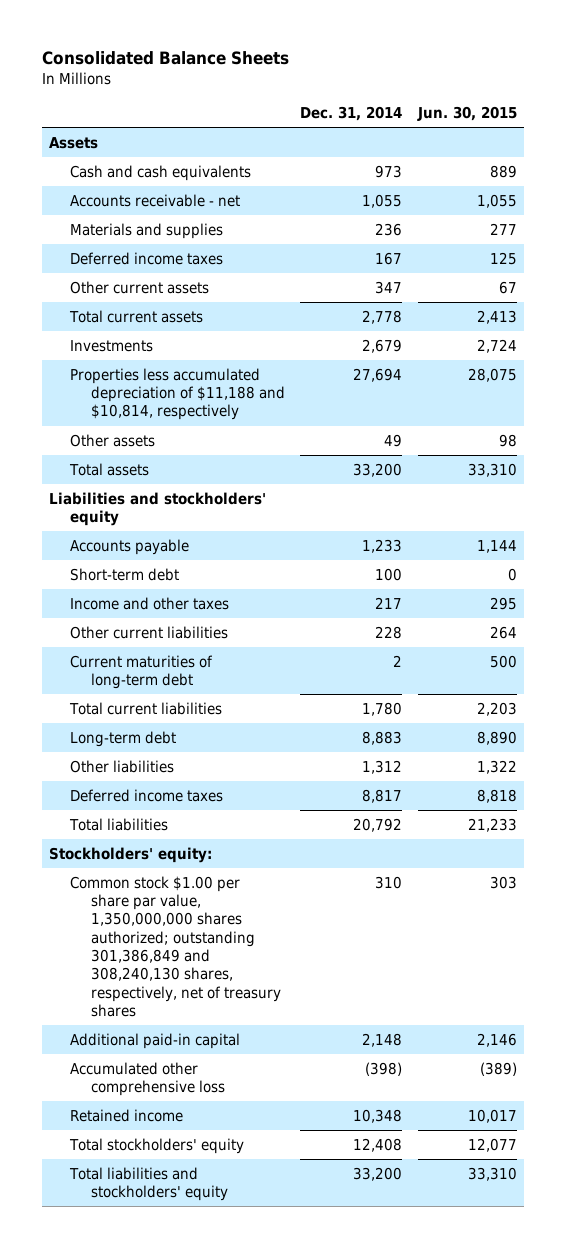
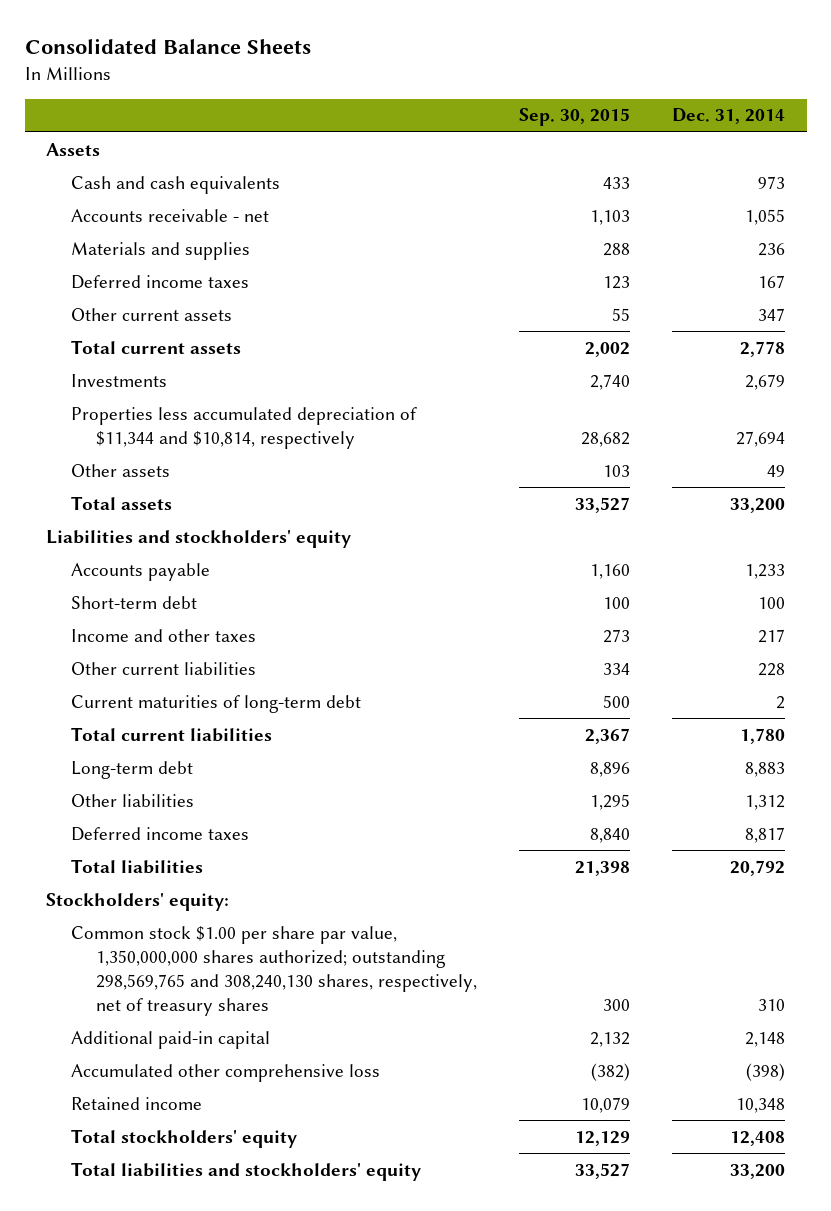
[416,105,517,121] Jun. 30, 2015 -> none
none -> [519,108,631,127] Sep. 30, 2015
[70,367,285,421] Properties less accumulated depreciation of $11,188 and $10,814, respectively -> [70,406,417,449] Properties less accumulated depreciation of $11,344 and $10,814, respectively
[70,875,281,1018] Common stock $1.00 per share par value, 1,350,000,000 shares authorized; outstanding 301,386,849 and 308,240,130 shares, respectively, net of treasury shares -> [70,925,477,1016] Common stock $1.00 per share par value, 1,350,000,000 shares authorized; outstanding 298,569,765 and 308,240,130 shares, respectively, net of treasury shares

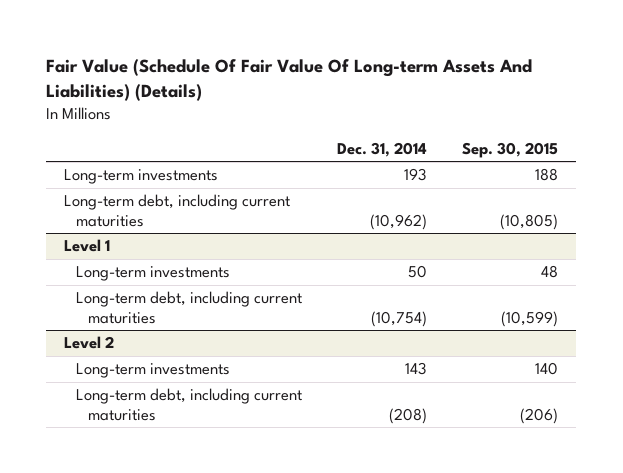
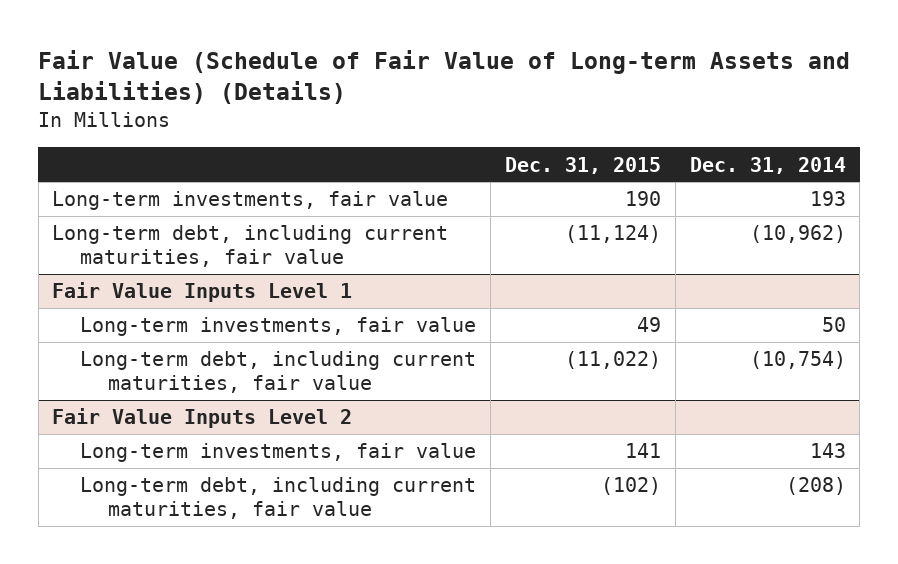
[46,58,533,102] Fair Value (Schedule Of Fair Value Of Long-term Assets And Liabilities) (Details) -> [38,50,851,105] Fair Value (Schedule of Fair Value of Long-term Assets and Liabilities) (Details)
[462,141,559,158] Sep. 30, 2015 -> none
none -> [504,156,661,174] Dec. 31, 2015
[64,169,219,185] Long-term investments -> [52,191,449,211] Long-term investments, fair value
[64,194,291,227] Long-term debt, including current maturities -> [52,225,449,267] Long-term debt, including current maturities, fair value
[64,239,111,253] Level 1 -> [52,282,353,303] Fair Value Inputs Level 1
[75,266,230,282] Long-term investments -> [80,317,477,337] Long-term investments, fair value
[75,291,302,324] Long-term debt, including current maturities -> [80,351,477,393] Long-term debt, including current maturities, fair value
[64,336,115,350] Level 2 -> [52,408,353,429] Fair Value Inputs Level 2
[75,363,230,379] Long-term investments -> [80,443,477,463] Long-term investments, fair value
[75,388,302,421] Long-term debt, including current maturities -> [80,477,477,519] Long-term debt, including current maturities, fair value

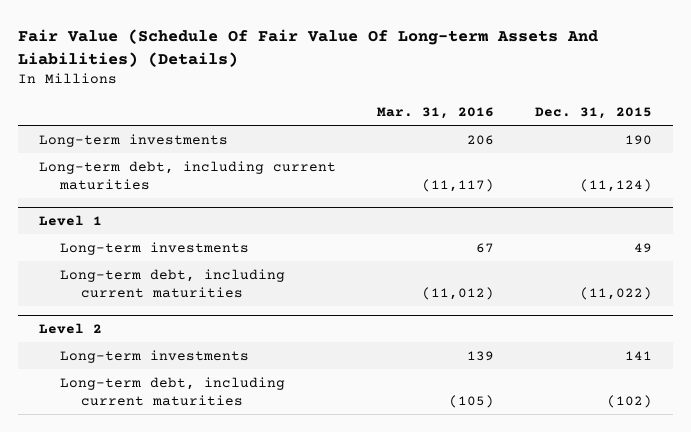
[38,50,851,105] Fair Value (Schedule of Fair Value of Long-term Assets and Liabilities) (Details) -> [17,28,598,67] Fair Value (Schedule Of Fair Value Of Long-term Assets And Liabilities) (Details)
[689,156,846,174] Dec. 31, 2014 -> none
none -> [376,106,494,119] Mar. 31, 2016
[52,191,449,211] Long-term investments, fair value -> [38,133,228,147] Long-term investments
[52,225,449,267] Long-term debt, including current maturities, fair value -> [38,160,336,190] Long-term debt, including current maturities
[52,282,353,303] Fair Value Inputs Level 1 -> [38,214,102,226] Level 1
[80,317,477,337] Long-term investments, fair value -> [59,241,249,255] Long-term investments
[80,351,477,393] Long-term debt, including current maturities, fair value -> [59,268,285,298] Long-term debt, including current maturities
[52,408,353,429] Fair Value Inputs Level 2 -> [38,322,102,334] Level 2
[80,443,477,463] Long-term investments, fair value -> [59,349,249,363] Long-term investments
[80,477,477,519] Long-term debt, including current maturities, fair value -> [59,376,285,406] Long-term debt, including current maturities

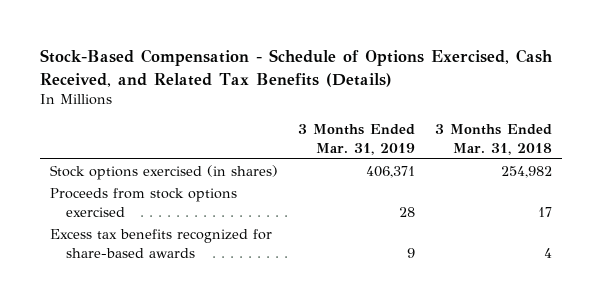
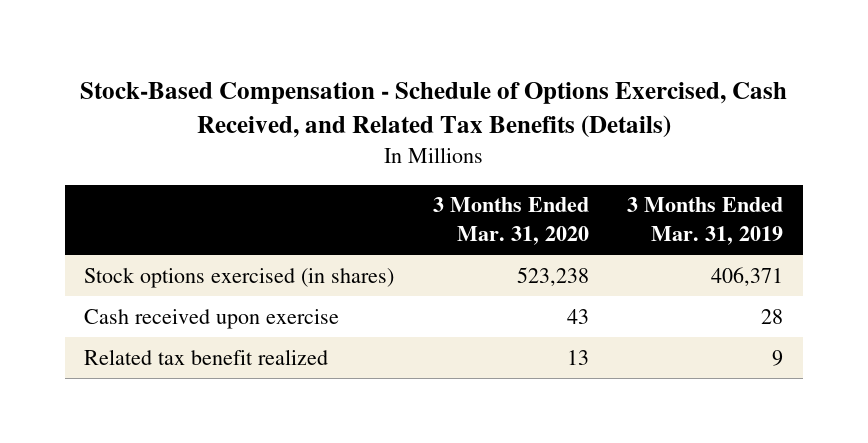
[435,124,553,155] 3 Months Ended Mar. 31, 2018 -> none
none -> [432,197,589,245] 3 Months Ended Mar. 31, 2020
[50,188,238,217] Proceeds from stock options exercised -> [84,308,340,329] Cash received upon exercise
[50,229,273,258] Excess tax benefits recognized for share-based awards -> [84,348,329,365] Related tax benefit realized

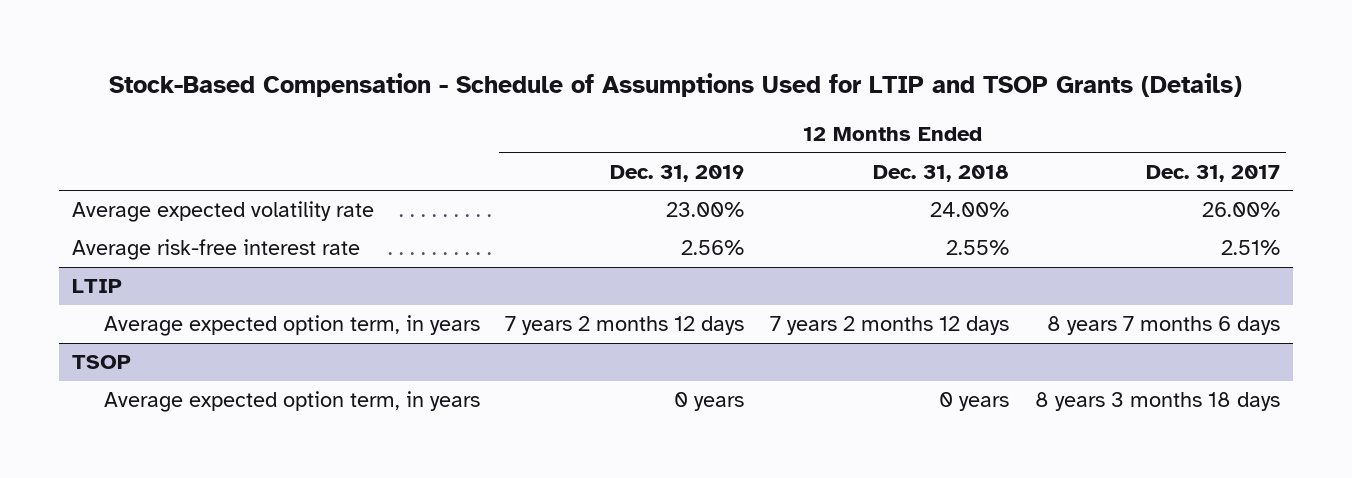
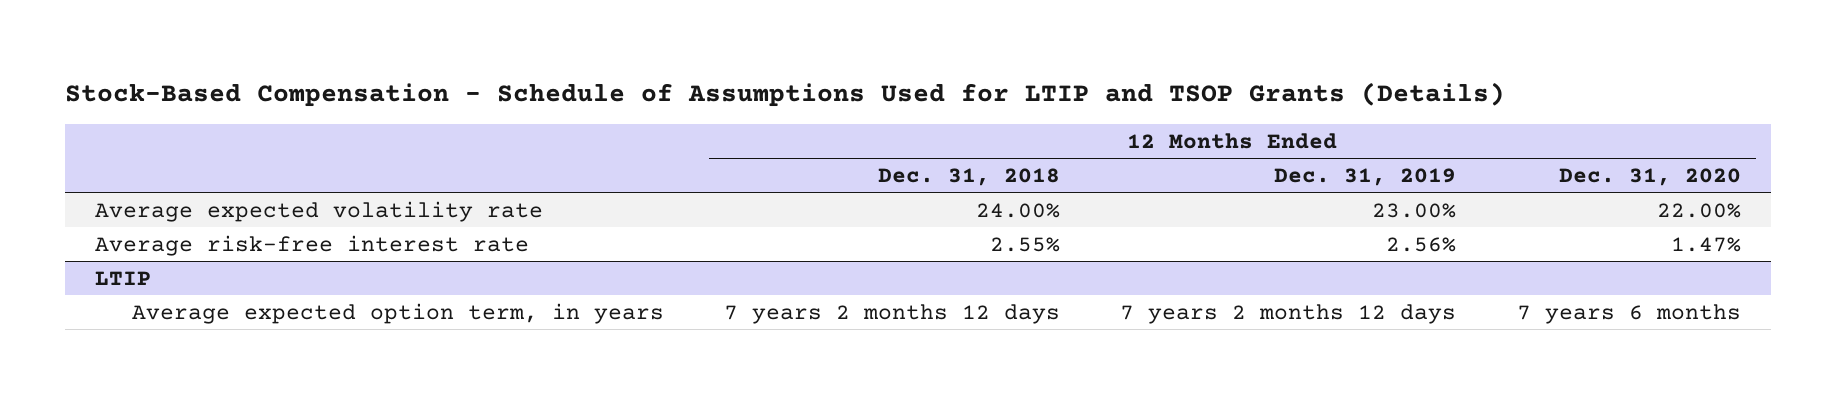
[1146,164,1281,182] Dec. 31, 2017 -> none
none -> [1558,167,1741,186] Dec. 31, 2020
[71,355,131,370] TSOP -> none
[103,391,480,413] Average expected option term, in years -> none

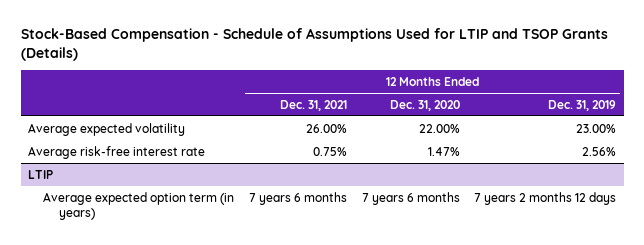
[878,167,1061,186] Dec. 31, 2018 -> none
none -> [279,99,347,111] Dec. 31, 2021
[95,200,544,222] Average expected volatility rate -> [28,122,186,136] Average expected volatility
[131,302,664,324] Average expected option term, in years -> [43,191,235,220] Average expected option term (in years)

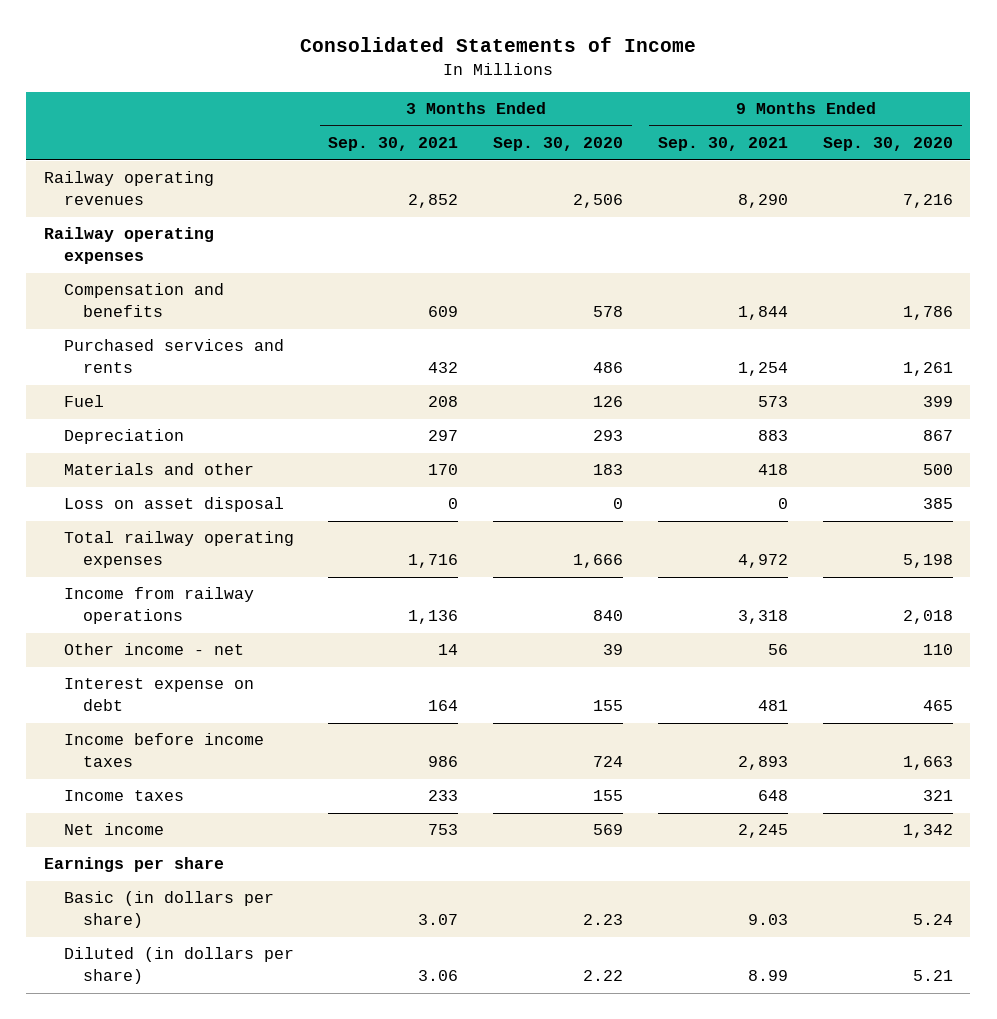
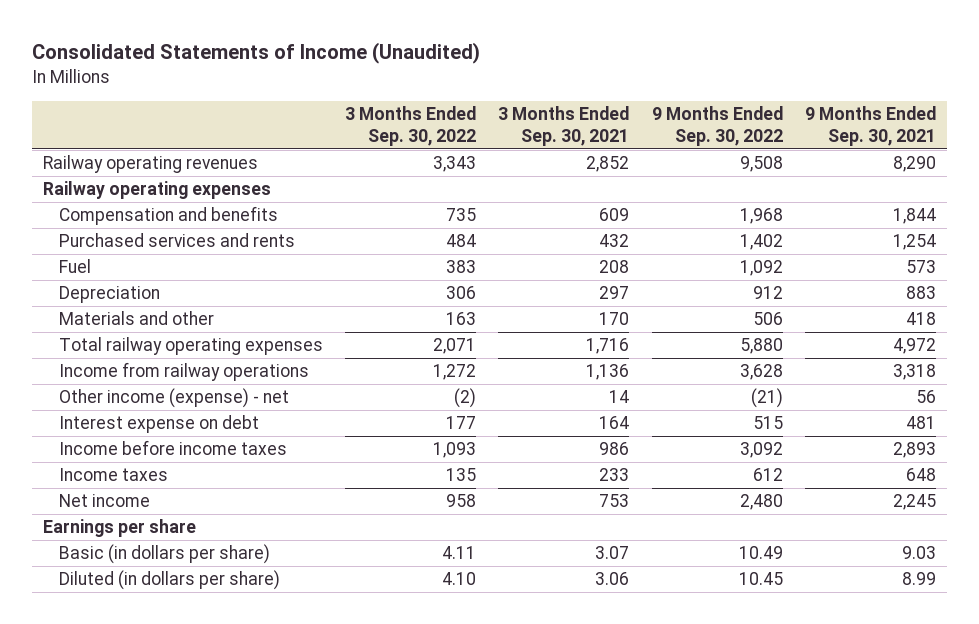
[300,37,697,53] Consolidated Statements of Income -> [32,42,481,65] Consolidated Statements of Income (Unaudited)
[493,137,624,152] Sep. 30, 2020 -> none
[822,137,953,152] Sep. 30, 2020 -> none
none -> [345,105,477,146] 3 Months Ended Sep. 30, 2022
none -> [651,105,783,146] 9 Months Ended Sep. 30, 2022
[63,497,284,513] Loss on asset disposal -> none
[63,643,244,656] Other income - net -> [59,388,290,409] Other income (expense) - net

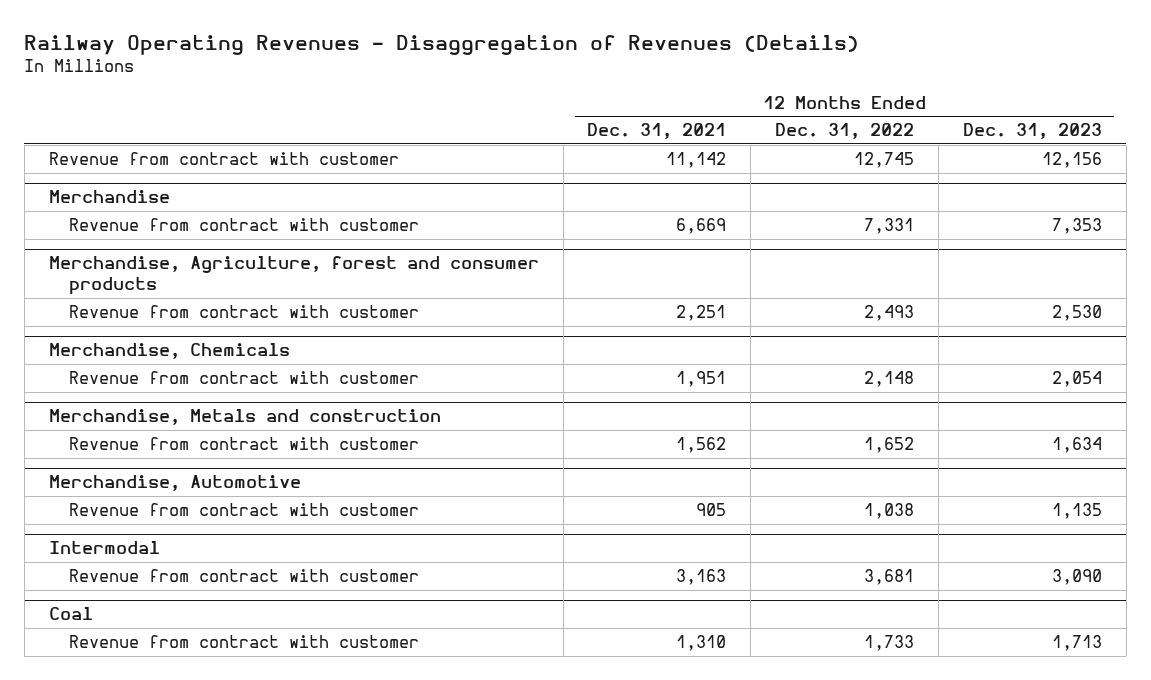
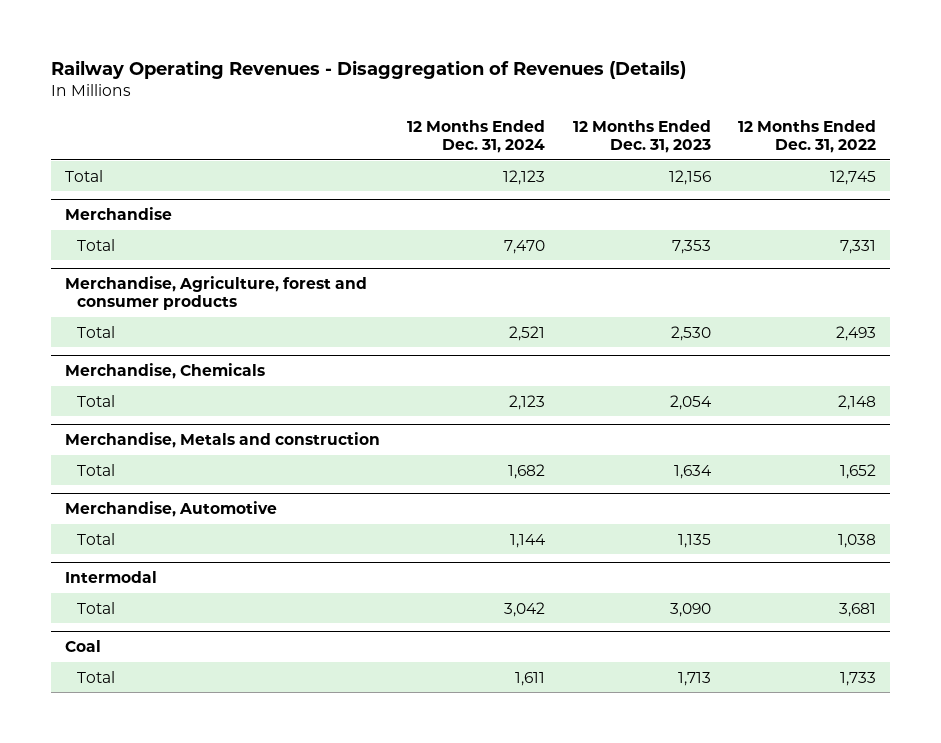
[587,123,727,140] Dec. 31, 2021 -> none
none -> [407,119,546,153] 12 Months Ended Dec. 31, 2024
[48,152,399,166] Revenue from contract with customer -> [64,169,103,182] Total
[69,218,420,232] Revenue from contract with customer -> [76,238,115,251] Total
[69,305,420,319] Revenue from contract with customer -> [76,325,115,338] Total
[69,371,420,385] Revenue from contract with customer -> [76,394,115,407] Total
[69,437,420,451] Revenue from contract with customer -> [76,463,115,476] Total
[69,503,420,517] Revenue from contract with customer -> [76,532,115,545] Total
[69,569,420,583] Revenue from contract with customer -> [76,601,115,614] Total
[69,635,420,649] Revenue from contract with customer -> [76,670,115,683] Total

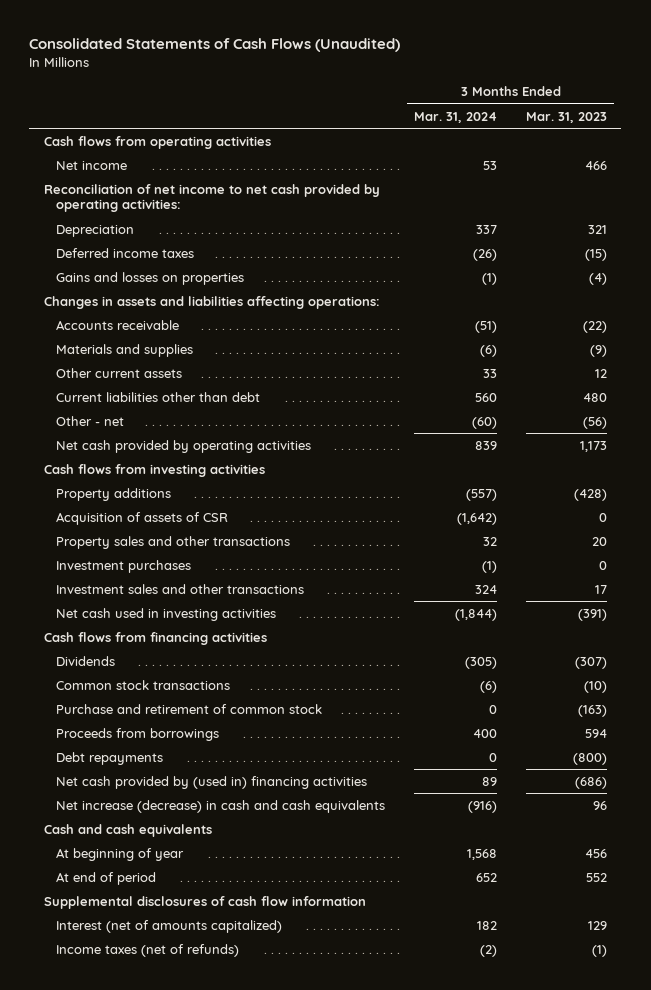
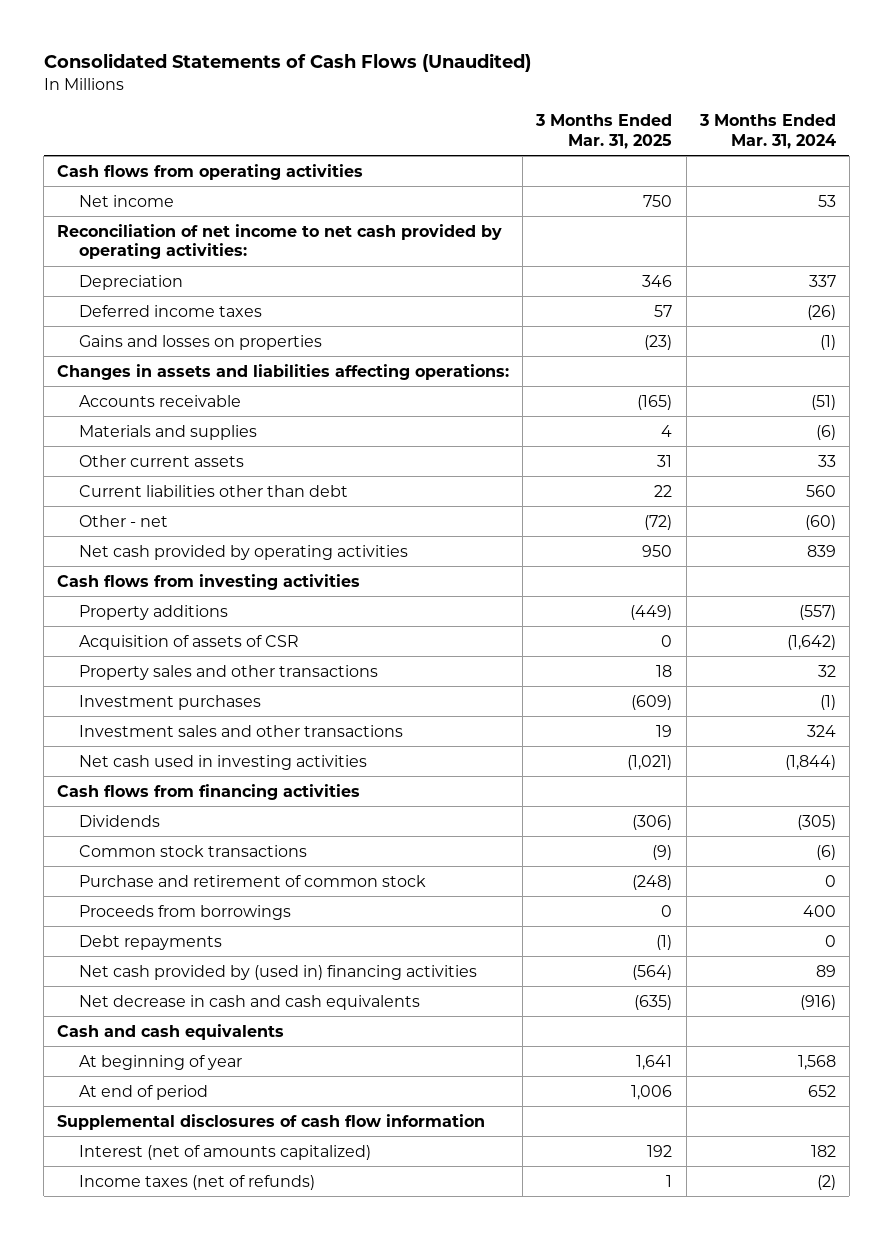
[526,111,608,123] Mar. 31, 2023 -> none
none -> [535,114,673,149] 3 Months Ended Mar. 31, 2025
[56,799,386,813] Net increase (decrease) in cash and cash equivalents -> [79,994,421,1010] Net decrease in cash and cash equivalents

